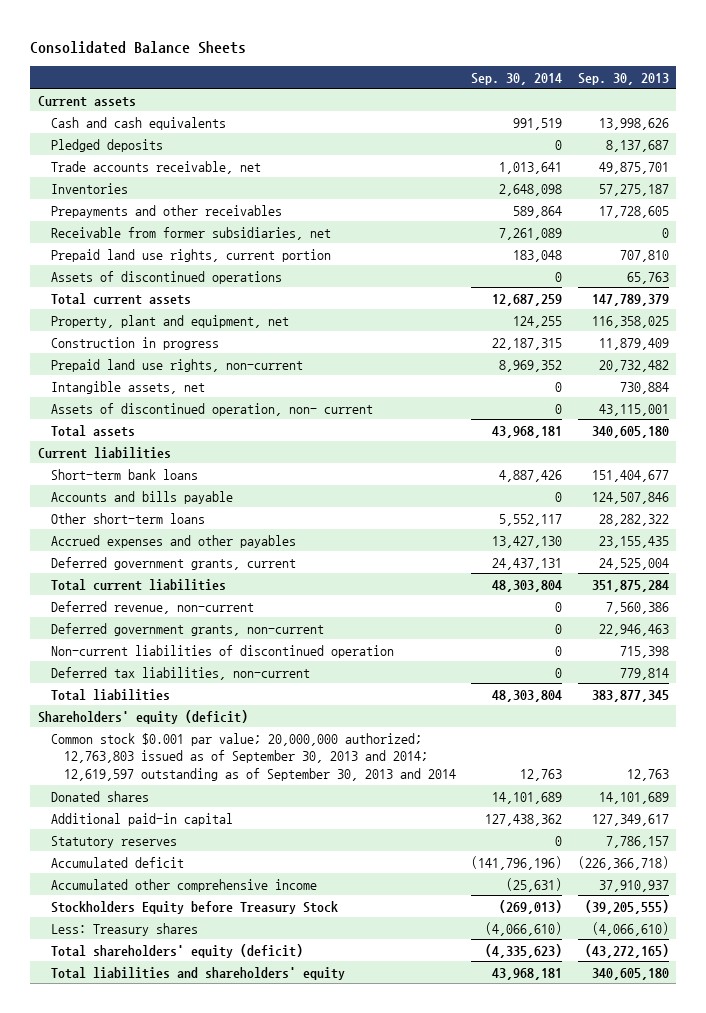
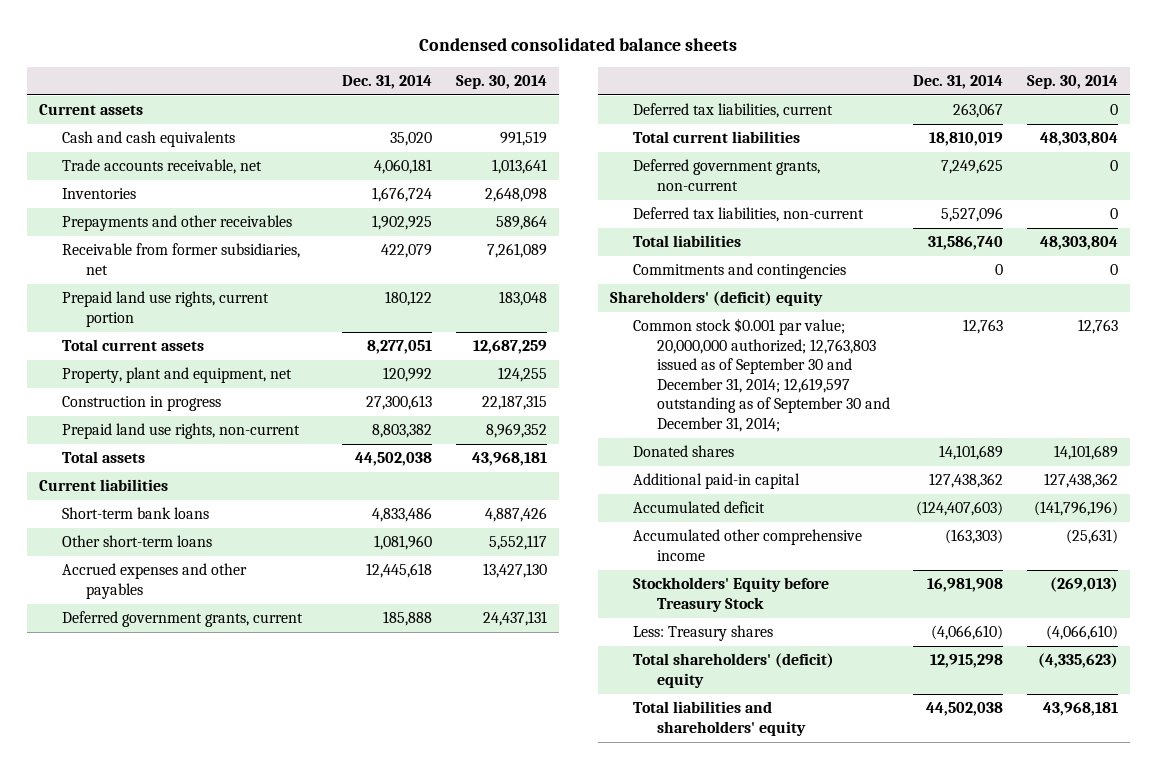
[30,40,247,54] Consolidated Balance Sheets -> [419,38,738,52] Condensed consolidated balance sheets
[577,72,669,85] Sep. 30, 2013 -> none
none -> [342,75,433,90] Dec. 31, 2014
[50,138,163,152] Pledged deposits -> none
[50,270,282,284] Assets of discontinued operations -> none
[50,380,205,394] Intangible assets, net -> none
[50,402,373,416] Assets of discontinued operation, non- current -> none
[50,490,233,504] Accounts and bills payable -> none
none -> [633,103,834,119] Deferred tax liabilities, current
[50,600,254,614] Deferred revenue, non-current -> none
[50,644,394,658] Non-current liabilities of discontinued operation -> none
none -> [633,263,847,280] Commitments and contingencies
[37,709,248,724] Shareholders' equity (deficit) -> [609,291,823,307] Shareholders' (deficit) equity
[50,732,456,781] Common stock $0.001 par value; 20,000,000 authorized; 12,763,803 issued as of September 30, 2013 and 2014; 12,619,597 outstanding as of September 30, 2013 and 2014 -> [633,318,890,432] Common stock $0.001 par value; 20,000,000 authorized; 12,763,803 issued as of September 30 and December 31, 2014; 12,619,597 outstanding as of September 30 and December 31, 2014;
[50,835,177,848] Statutory reserves -> none
[50,900,338,914] Stockholders Equity before Treasury Stock -> [633,577,830,612] Stockholders' Equity before Treasury Stock
[50,943,303,958] Total shareholders' equity (deficit) -> [633,653,835,688] Total shareholders' (deficit) equity

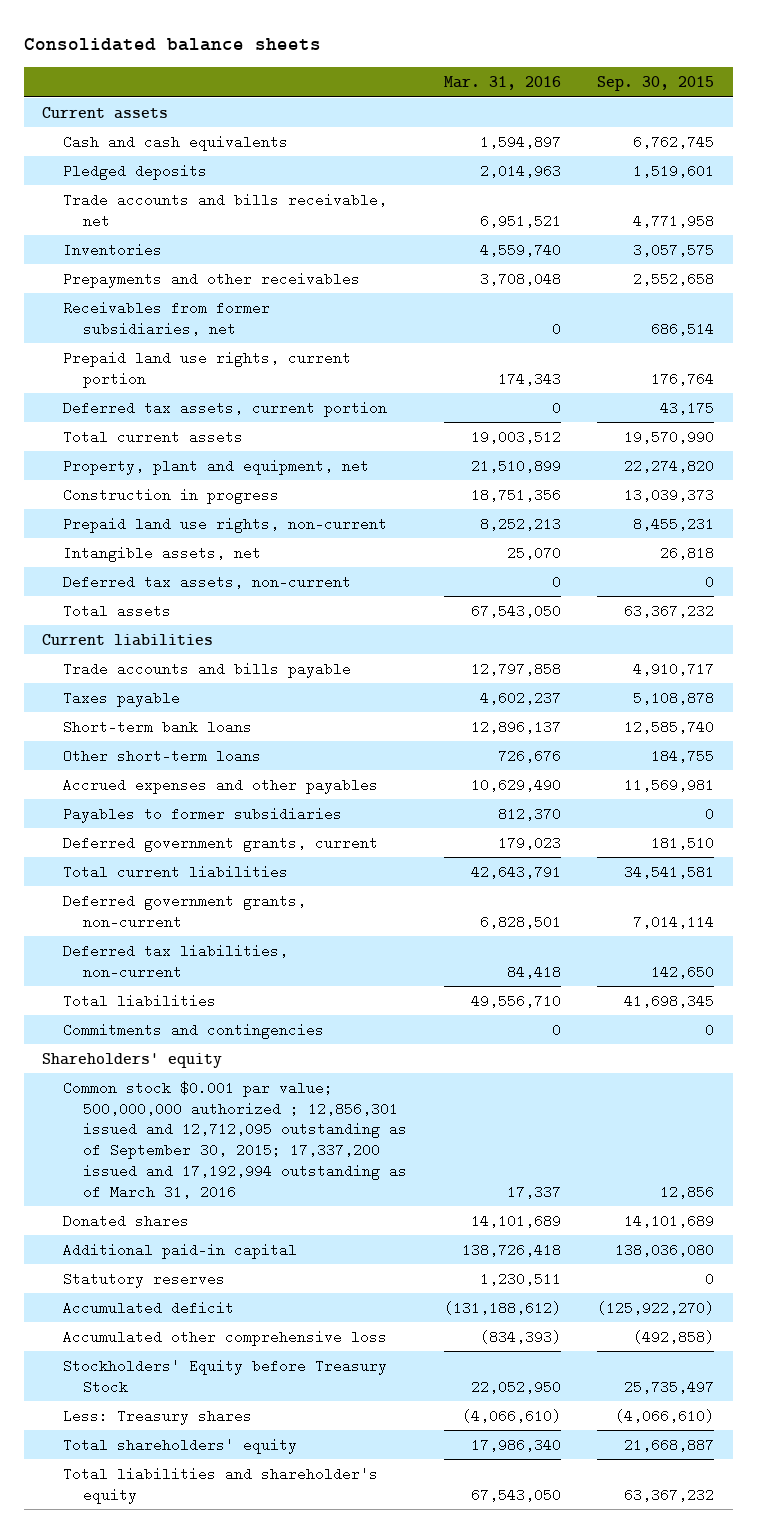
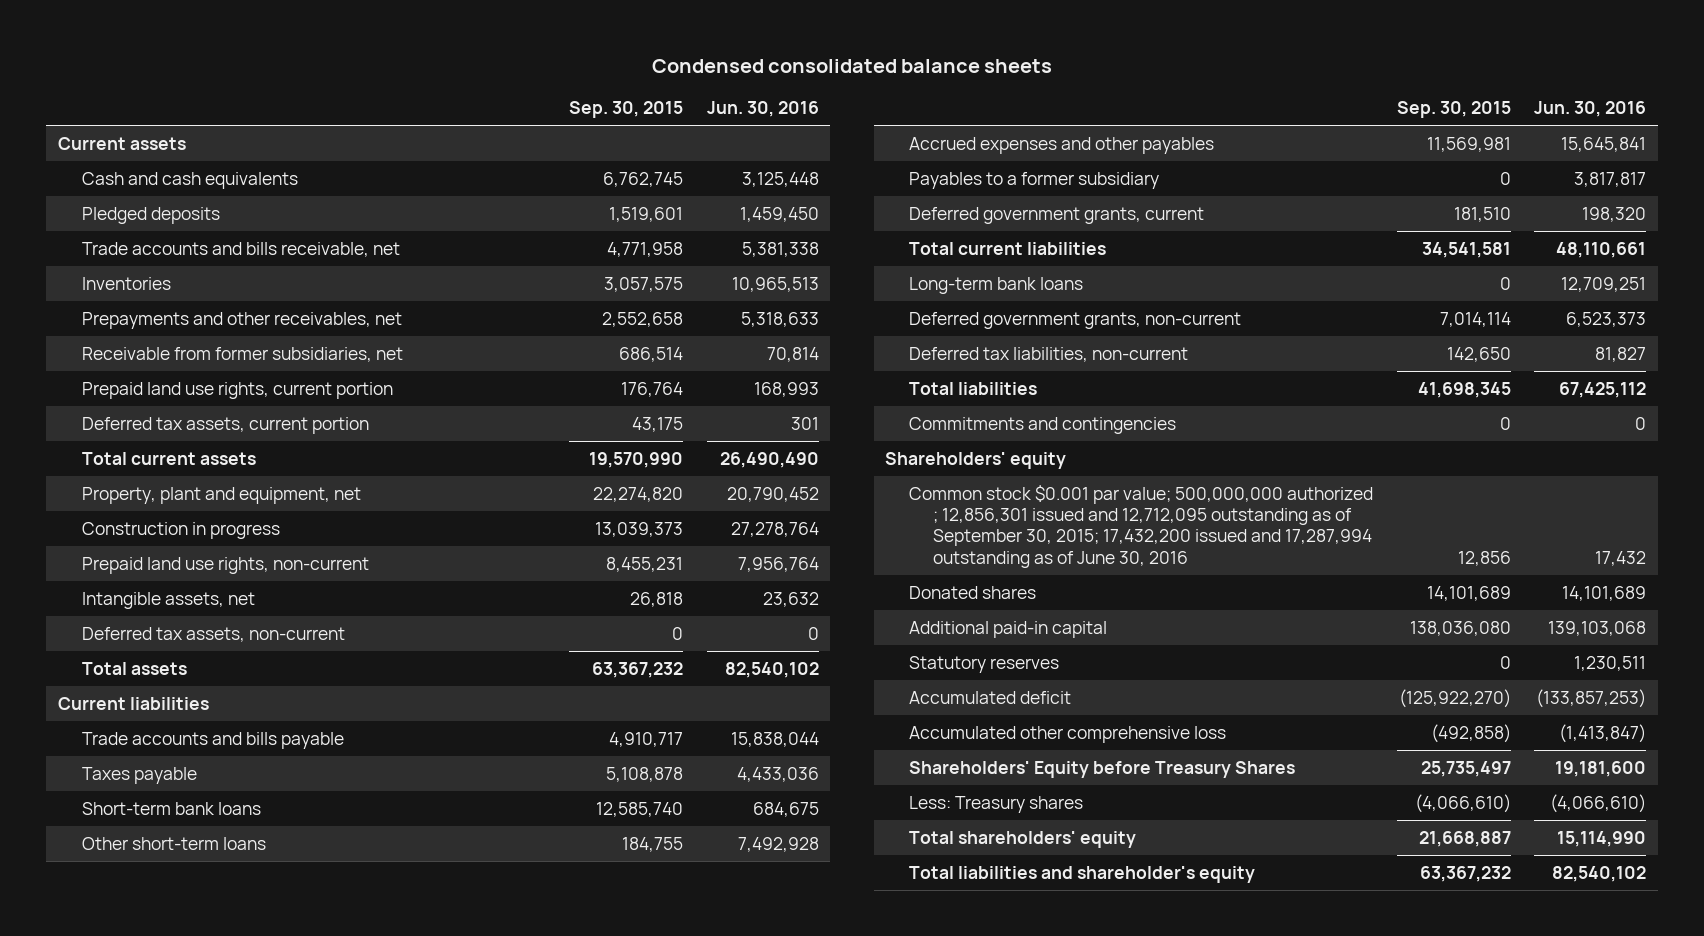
[24,38,322,52] Consolidated balance sheets -> [652,58,1053,73] Condensed consolidated balance sheets
[443,76,561,91] Mar. 31, 2016 -> none
none -> [706,100,819,117] Jun. 30, 2016
[62,271,360,288] Prepayments and other receivables -> [81,311,402,329] Prepayments and other receivables, net
[62,300,270,336] Receivables from former subsidiaries, net -> [81,346,403,362] Receivable from former subsidiaries, net
[62,806,342,823] Payables to former subsidiaries -> [909,171,1160,189] Payables to a former subsidiary
none -> [909,276,1084,294] Long-term bank loans
[62,1080,408,1199] Common stock $0.001 par value; 500,000,000 authorized ; 12,856,301 issued and 12,712,095 outstanding as of September 30, 2015; 17,337,200 issued and 17,192,994 outstanding as of March 31, 2016 -> [909,484,1374,568] Common stock $0.001 par value; 500,000,000 authorized ; 12,856,301 issued and 12,712,095 outstanding as of September 30, 2015; 17,432,200 issued and 17,287,994 outstanding as of June 30, 2016
[62,1358,387,1394] Stockholders' Equity before Treasury Stock -> [909,760,1296,778] Shareholders' Equity before Treasury Shares

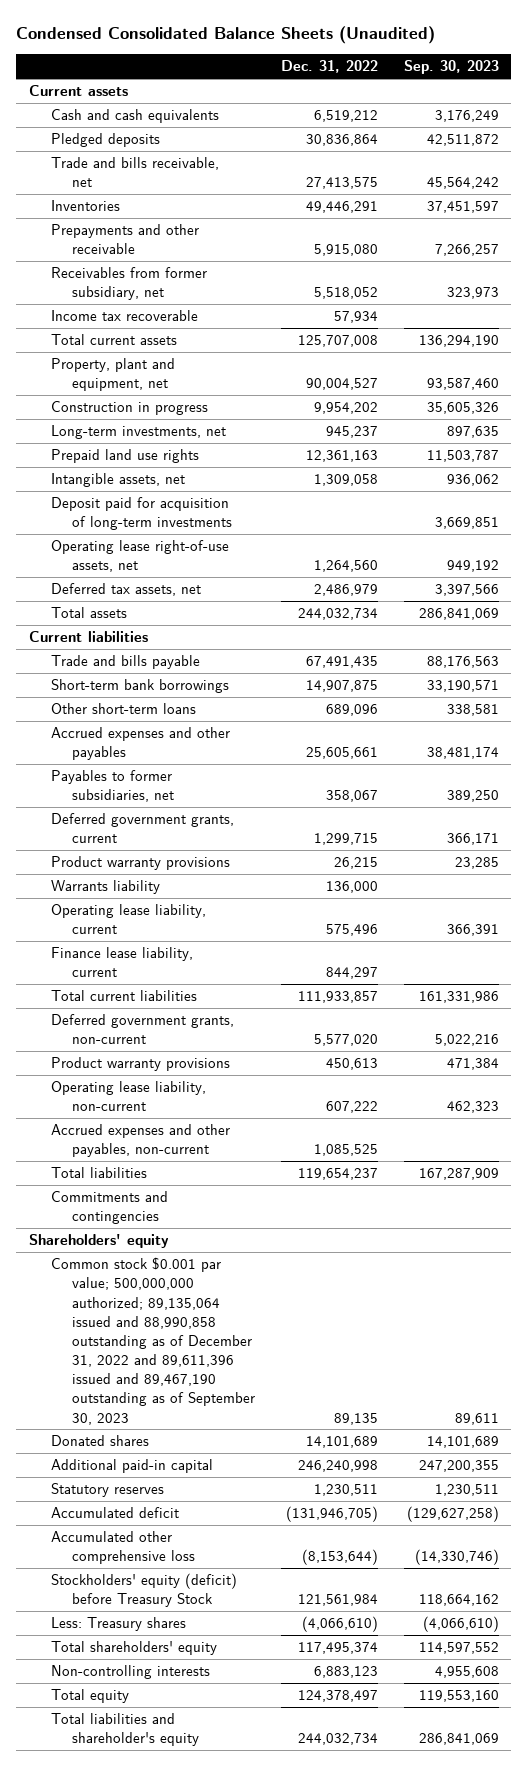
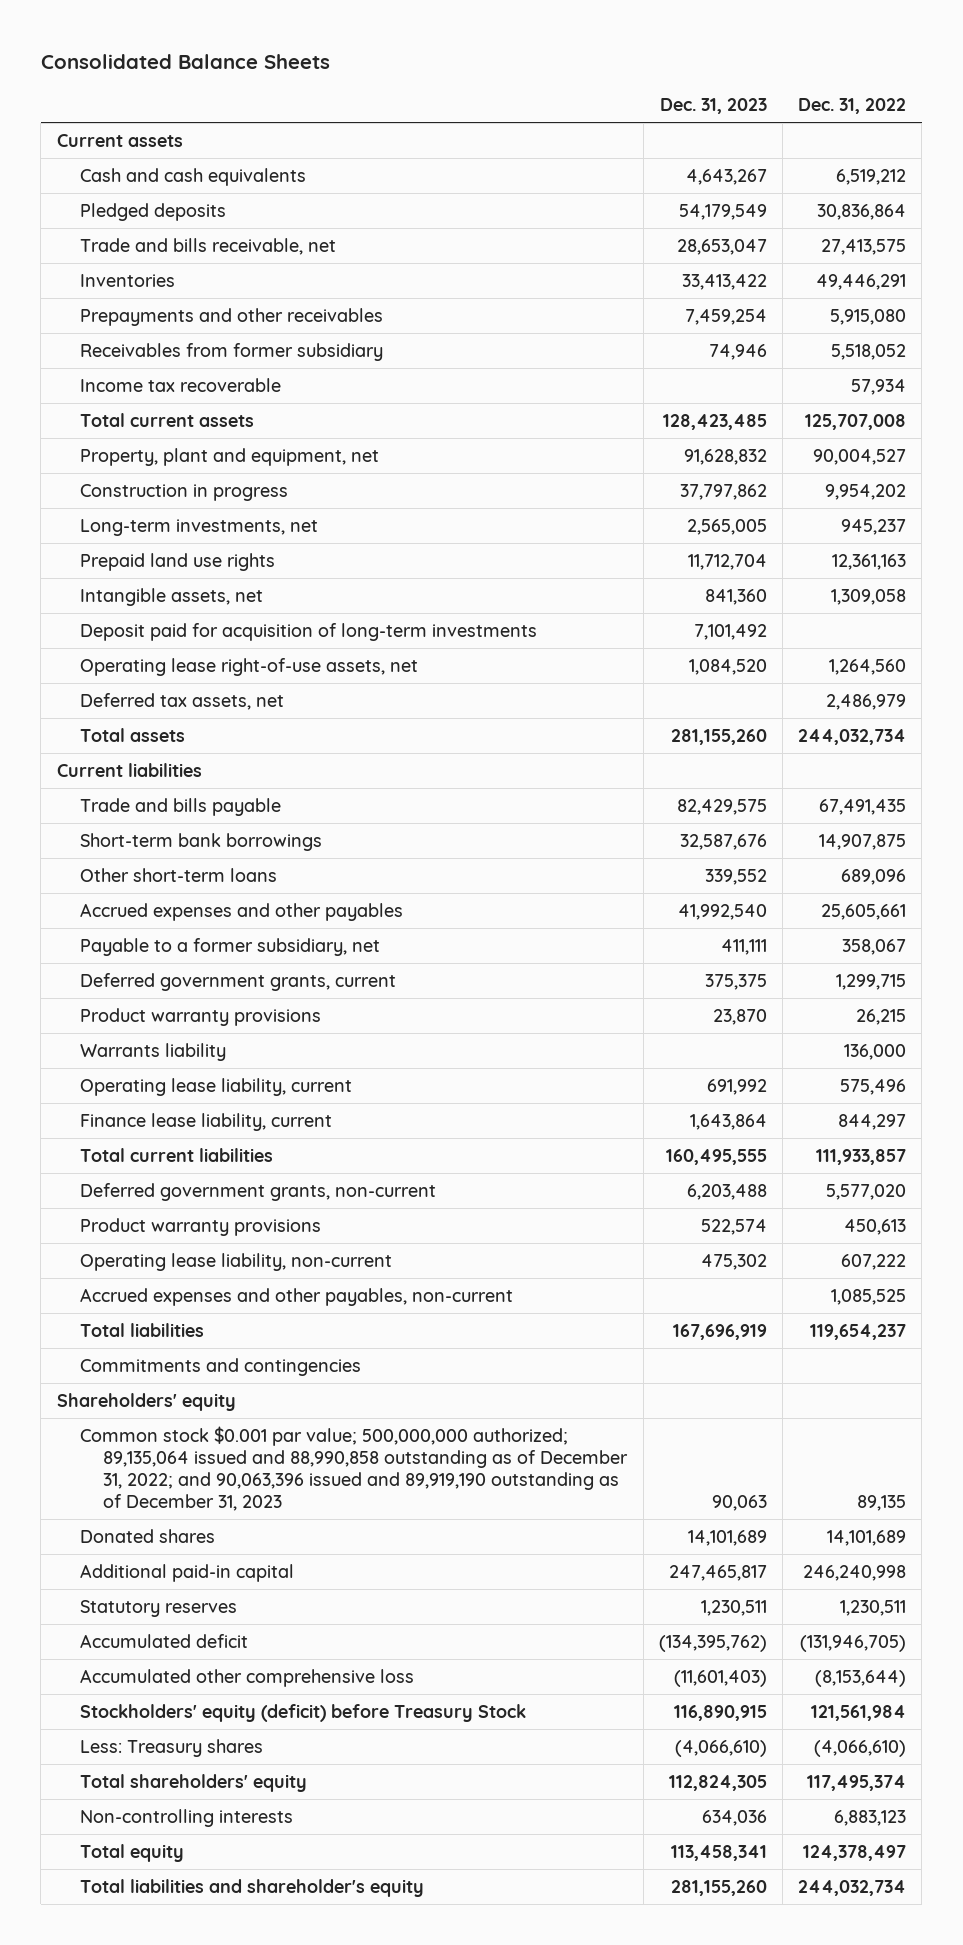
[16,26,436,45] Condensed Consolidated Balance Sheets (Unaudited) -> [40,53,330,69] Consolidated Balance Sheets
[403,60,499,75] Sep. 30, 2023 -> none
none -> [659,97,767,114] Dec. 31, 2023
[50,224,199,255] Prepayments and other receivable -> [80,308,384,327] Prepayments and other receivables
[50,267,207,301] Receivables from former subsidiary, net -> [80,343,384,362] Receivables from former subsidiary
[50,770,175,803] Payables to former subsidiaries, net -> [80,938,381,957] Payable to a former subsidiary, net
[50,1257,256,1425] Common stock $0.001 par value; 500,000,000 authorized; 89,135,064 issued and 88,990,858 outstanding as of December 31, 2022 and 89,611,396 issued and 89,467,190 outstanding as of September 30, 2023 -> [80,1426,629,1512] Common stock $0.001 par value; 500,000,000 authorized; 89,135,064 issued and 88,990,858 outstanding as of December 31, 2022; and 90,063,396 issued and 89,919,190 outstanding as of December 31, 2023

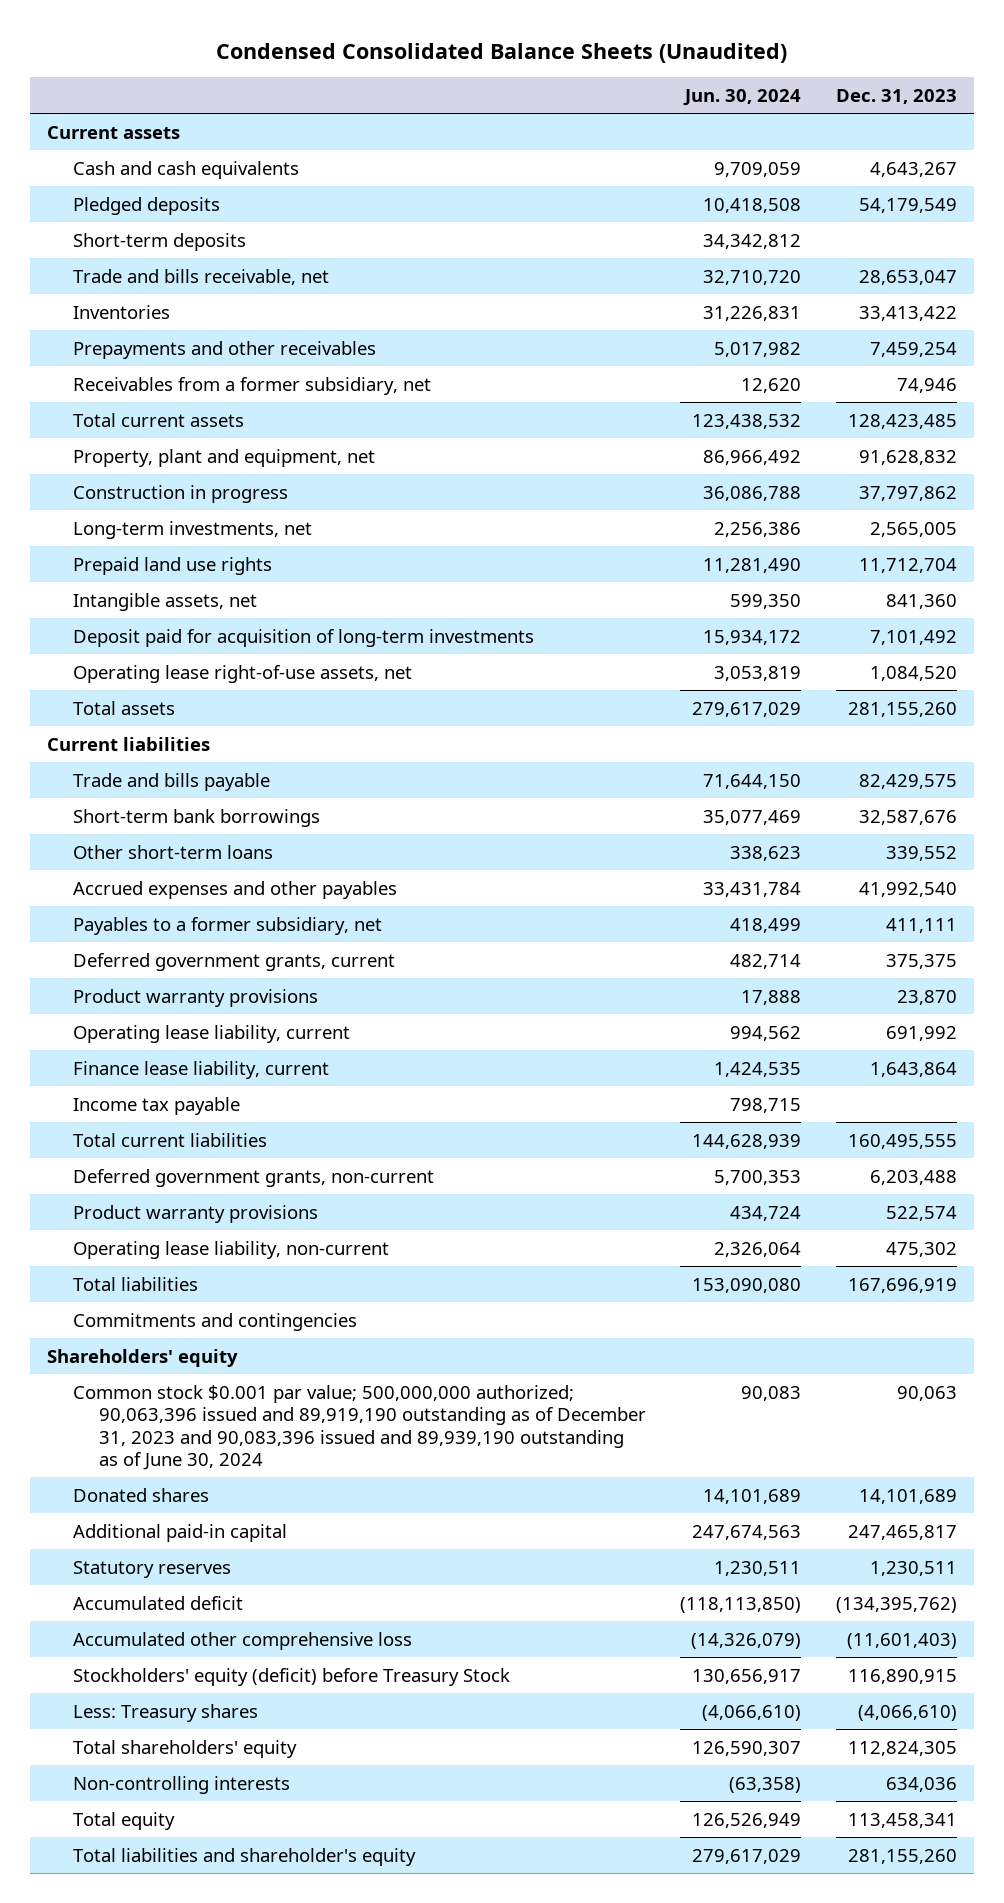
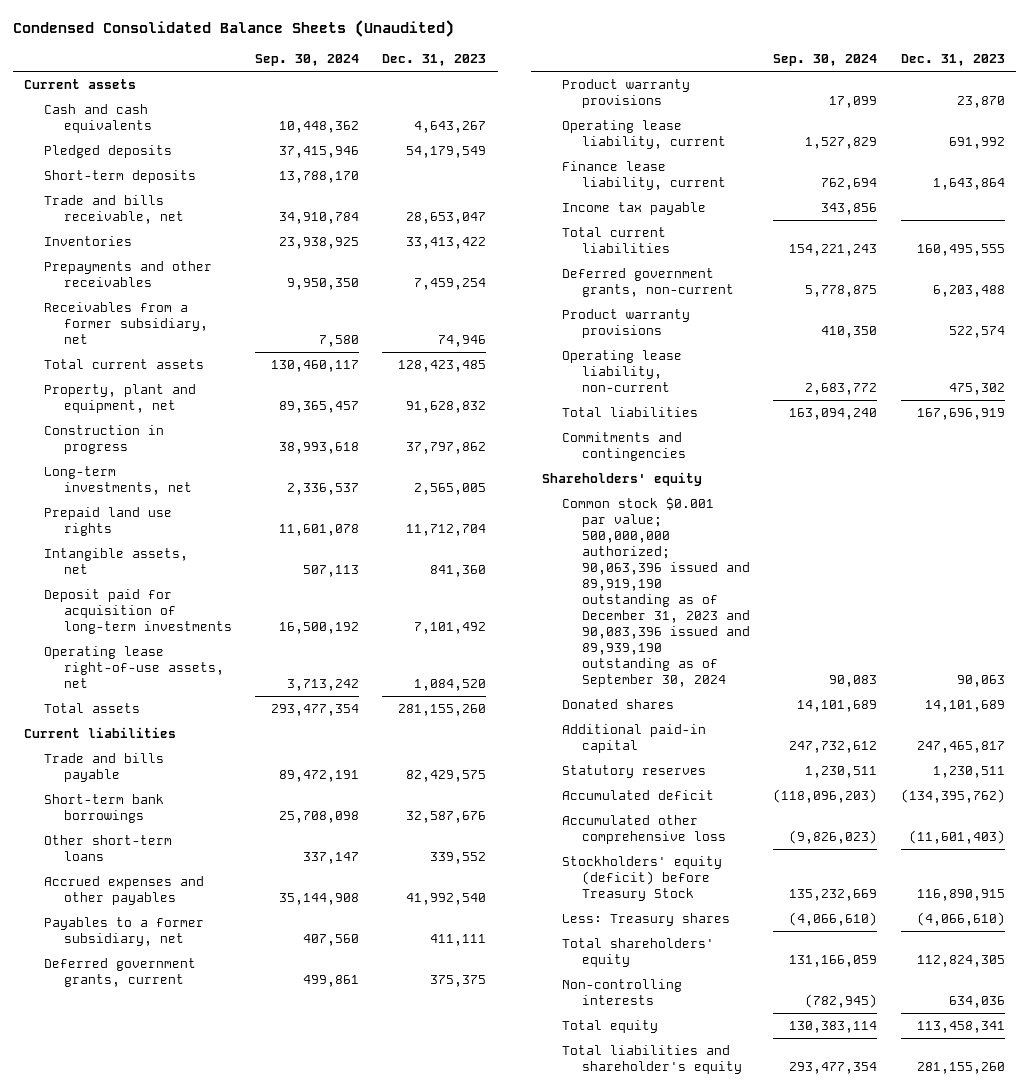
[683,89,802,107] Jun. 30, 2024 -> none
none -> [255,54,360,67] Sep. 30, 2024
[72,1384,646,1471] Common stock $0.001 par value; 500,000,000 authorized; 90,063,396 issued and 89,919,190 outstanding as of December 31, 2023 and 90,083,396 issued and 89,939,190 outstanding as of June 30, 2024 -> [562,497,750,688] Common stock $0.001 par value; 500,000,000 authorized; 90,063,396 issued and 89,919,190 outstanding as of December 31, 2023 and 90,083,396 issued and 89,939,190 outstanding as of September 30, 2024

